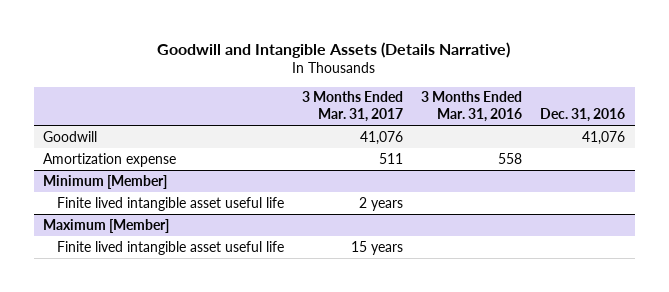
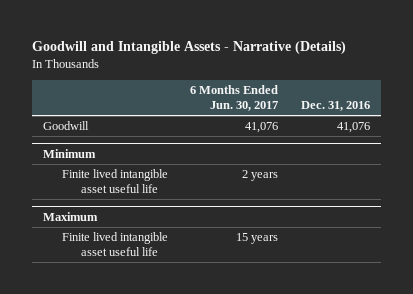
[157,41,511,58] Goodwill and Intangible Assets (Details Narrative) -> [31,40,346,54] Goodwill and Intangible Assets - Narrative (Details)
[301,91,403,123] 3 Months Ended Mar. 31, 2017 -> none
[421,91,523,123] 3 Months Ended Mar. 31, 2016 -> none
none -> [190,85,279,112] 6 Months Ended Jun. 30, 2017
[43,152,177,167] Amortization expense -> none
[43,174,168,189] Minimum [Member] -> [42,148,96,158] Minimum
[43,218,170,233] Maximum [Member] -> [42,211,98,221] Maximum

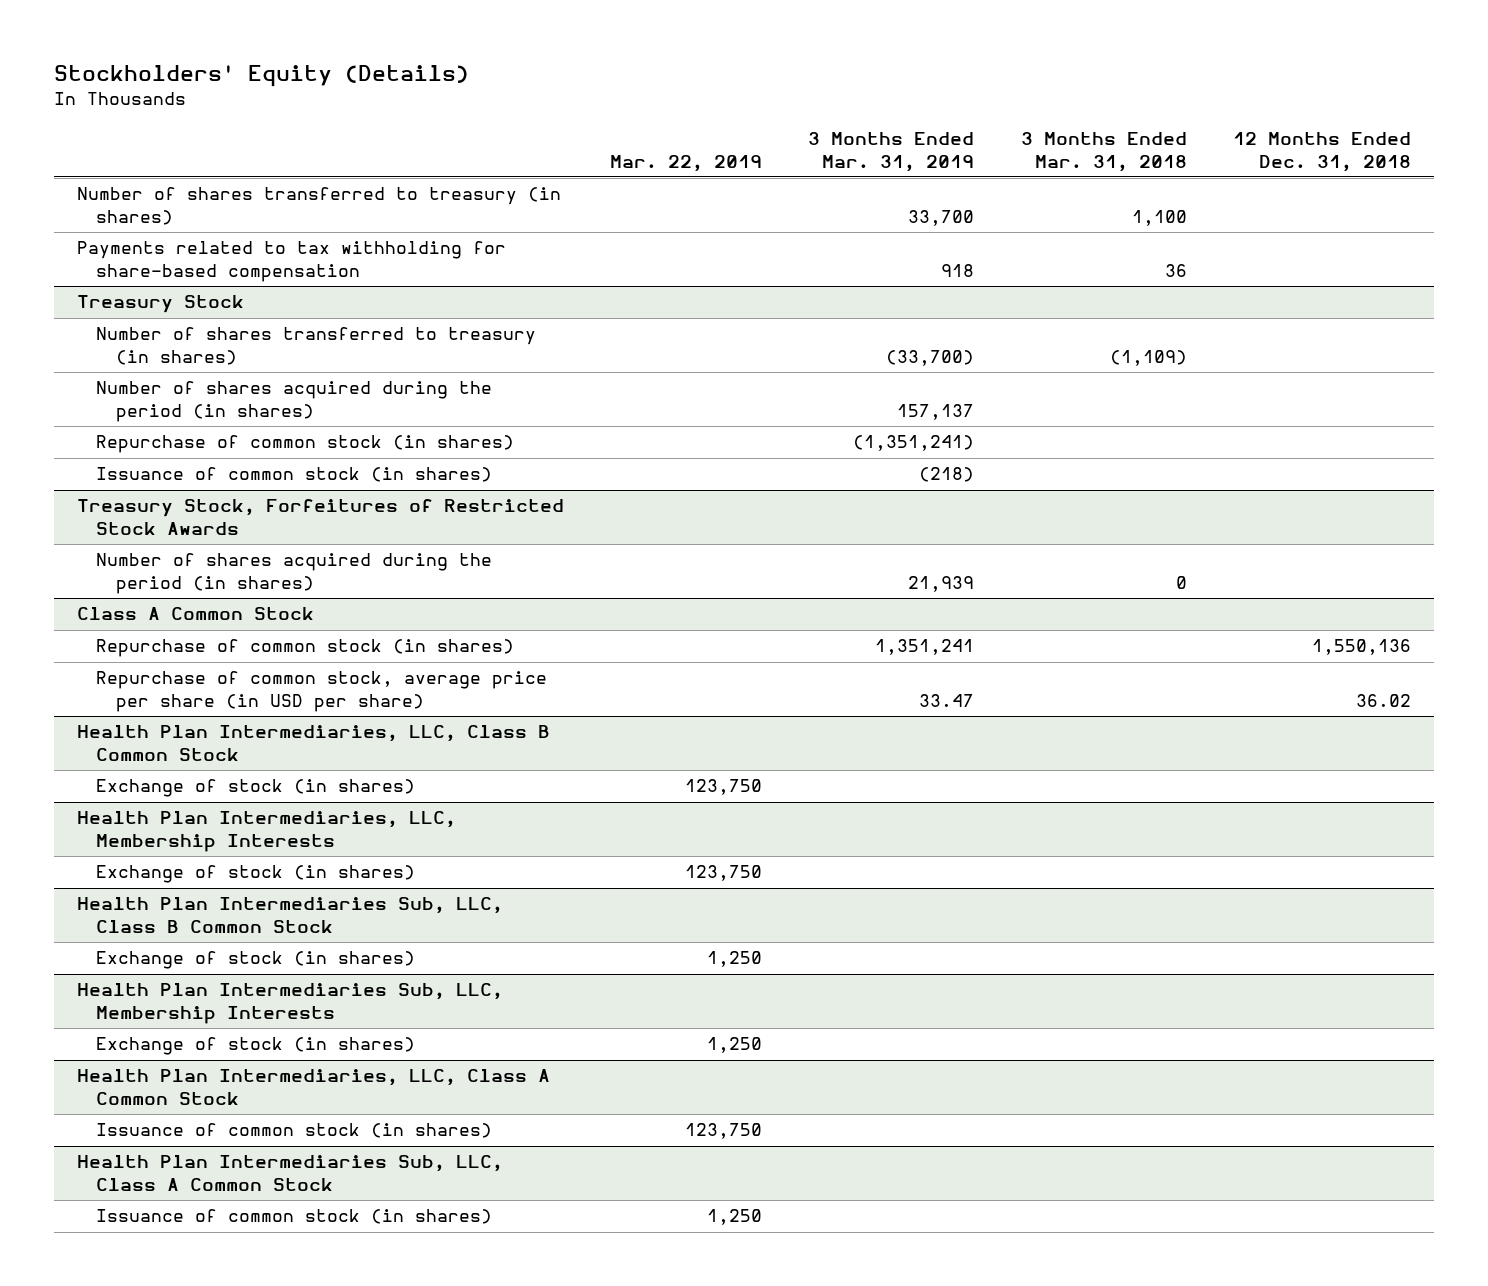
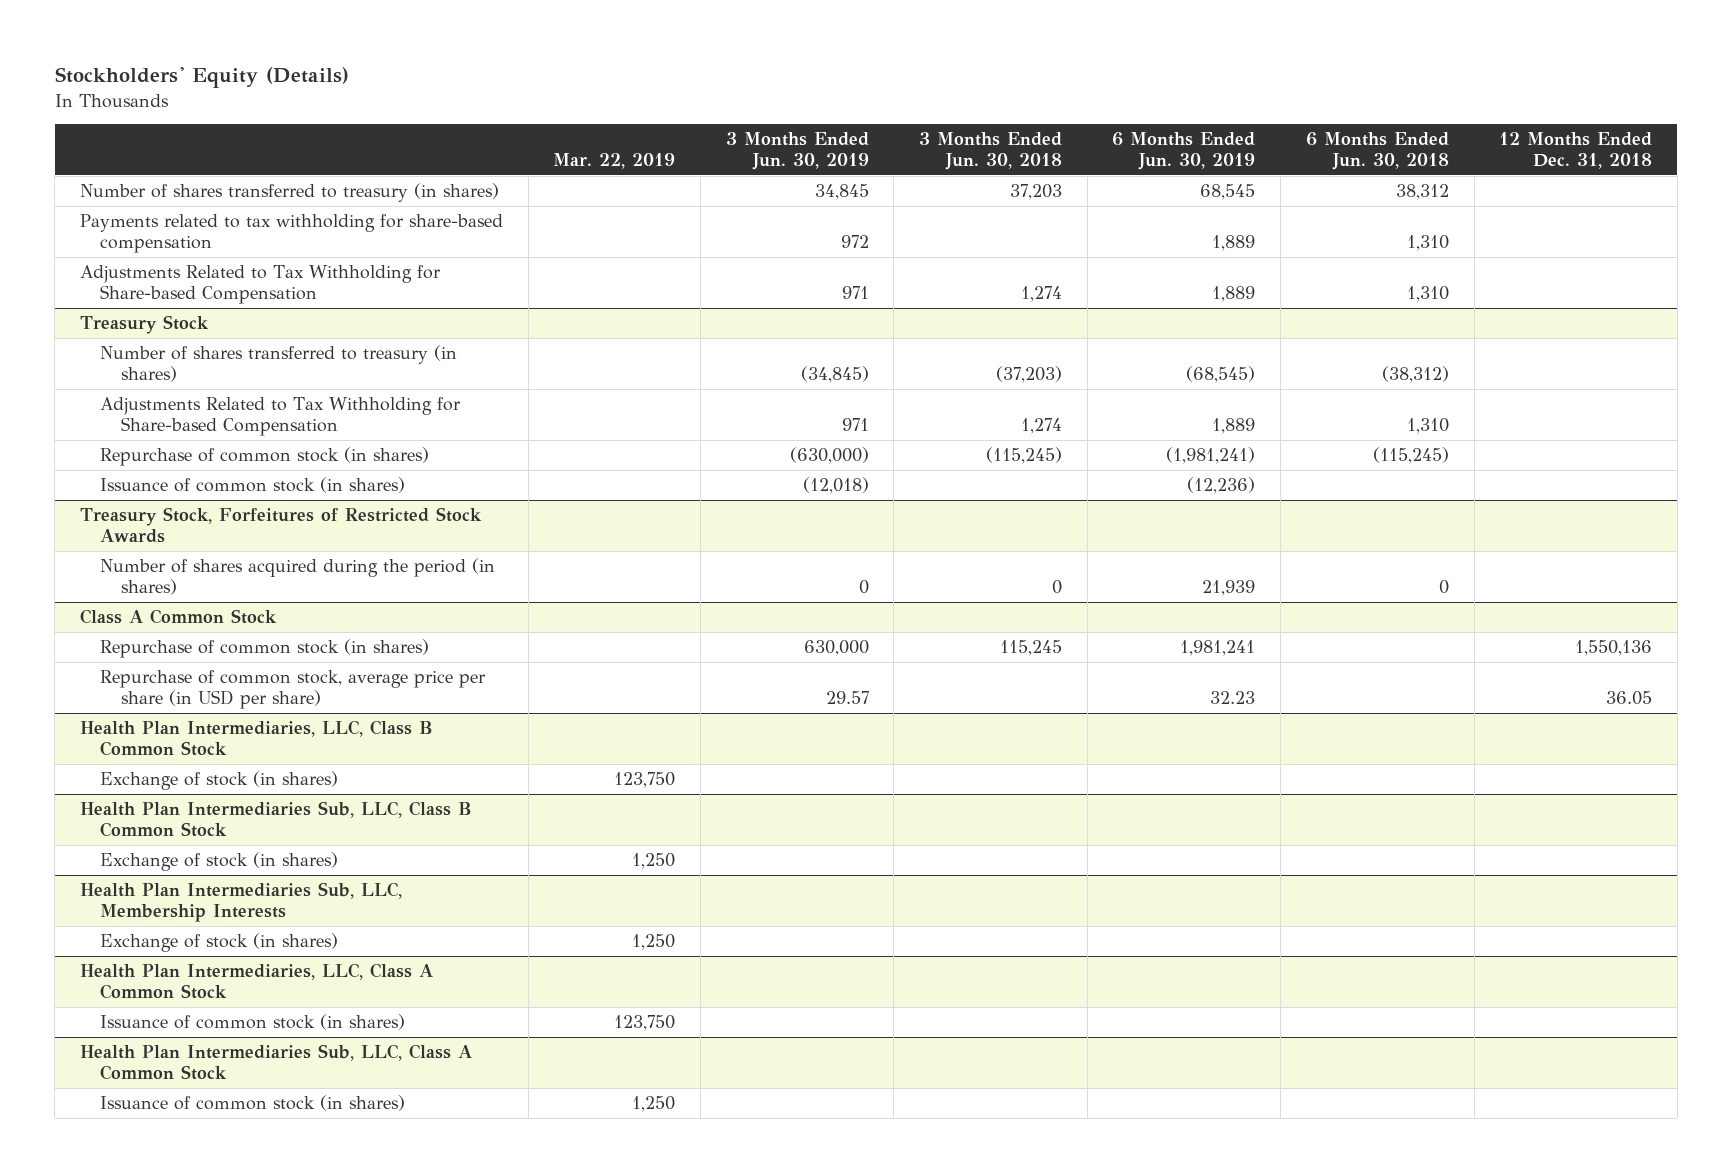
[808,132,975,172] 3 Months Ended Mar. 31, 2019 -> none
[1020,132,1187,172] 3 Months Ended Mar. 31, 2018 -> none
none -> [725,132,869,171] 3 Months Ended Jun. 30, 2019
none -> [919,132,1063,171] 3 Months Ended Jun. 30, 2018
none -> [1112,132,1256,171] 6 Months Ended Jun. 30, 2019
none -> [1305,132,1449,171] 6 Months Ended Jun. 30, 2018
none -> [79,264,441,304] Adjustments Related to Tax Withholding for Share-based Compensation
[96,381,493,423] Number of shares acquired during the period (in shares) -> none
none -> [100,396,462,436] Adjustments Related to Tax Withholding for Share-based Compensation
[1355,694,1411,708] 36.02 -> [1606,690,1653,705] 36.05
[76,811,456,853] Health Plan Intermediaries, LLC, Membership Interests -> none
[96,865,416,884] Exchange of stock (in shares) -> none

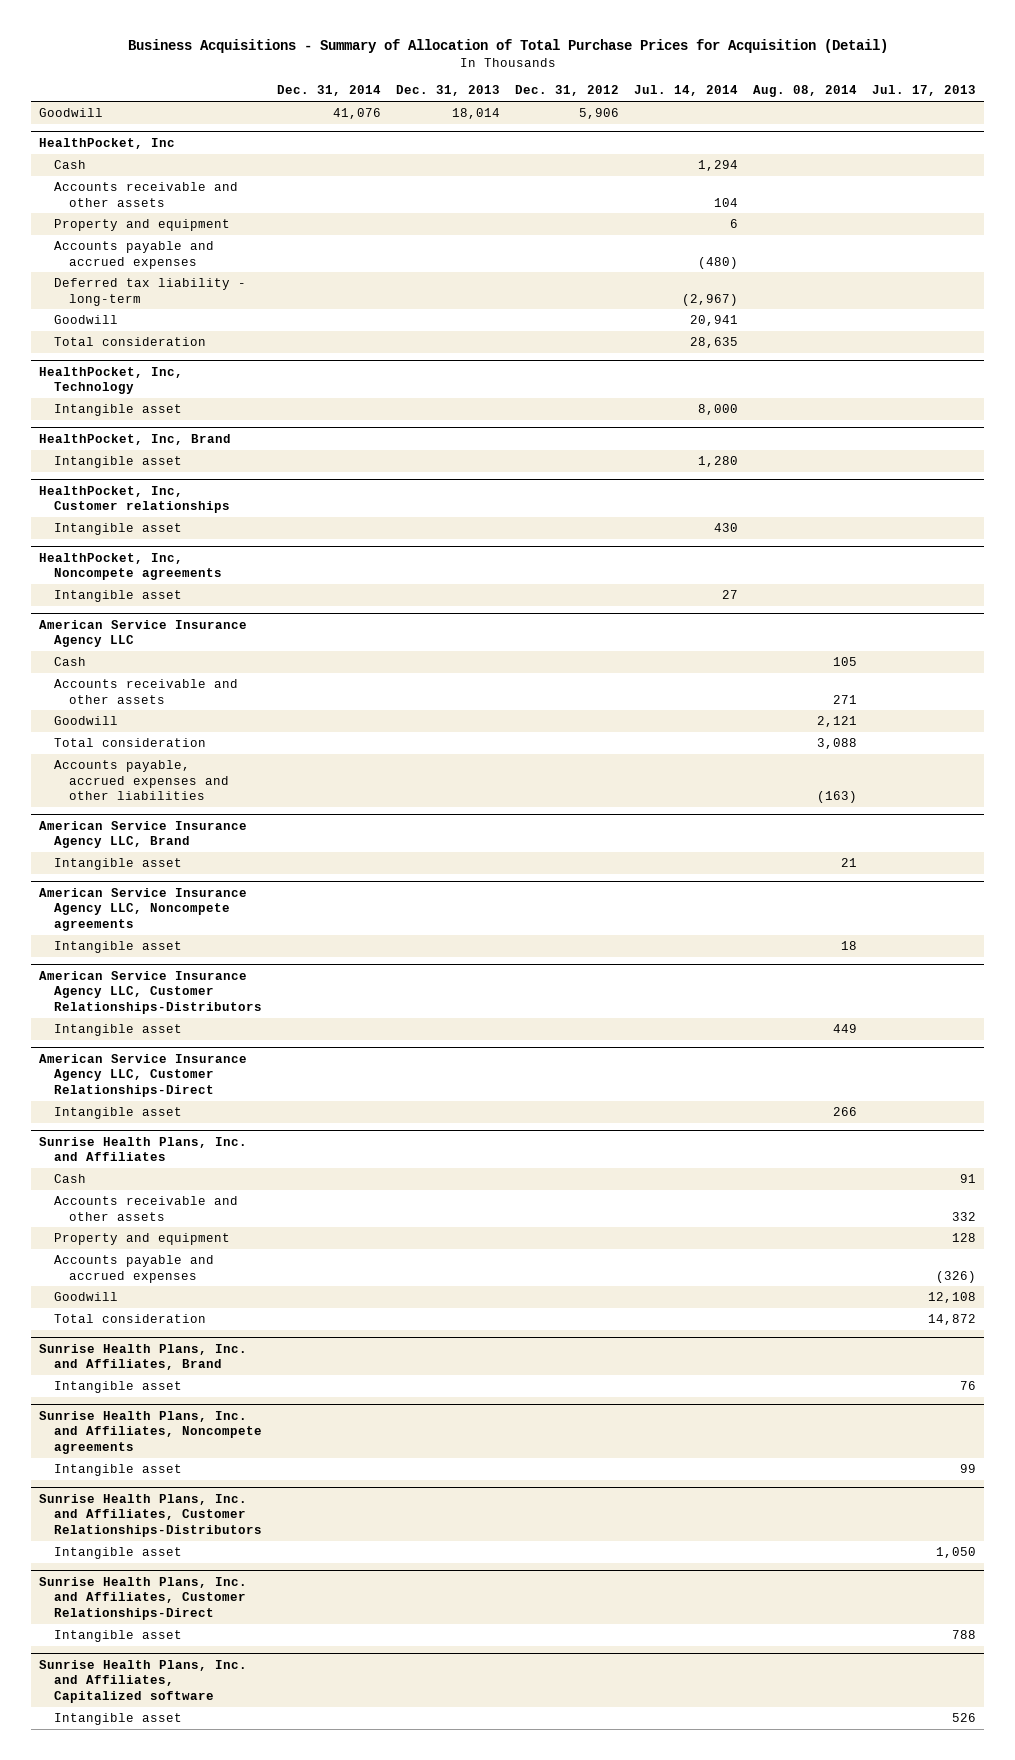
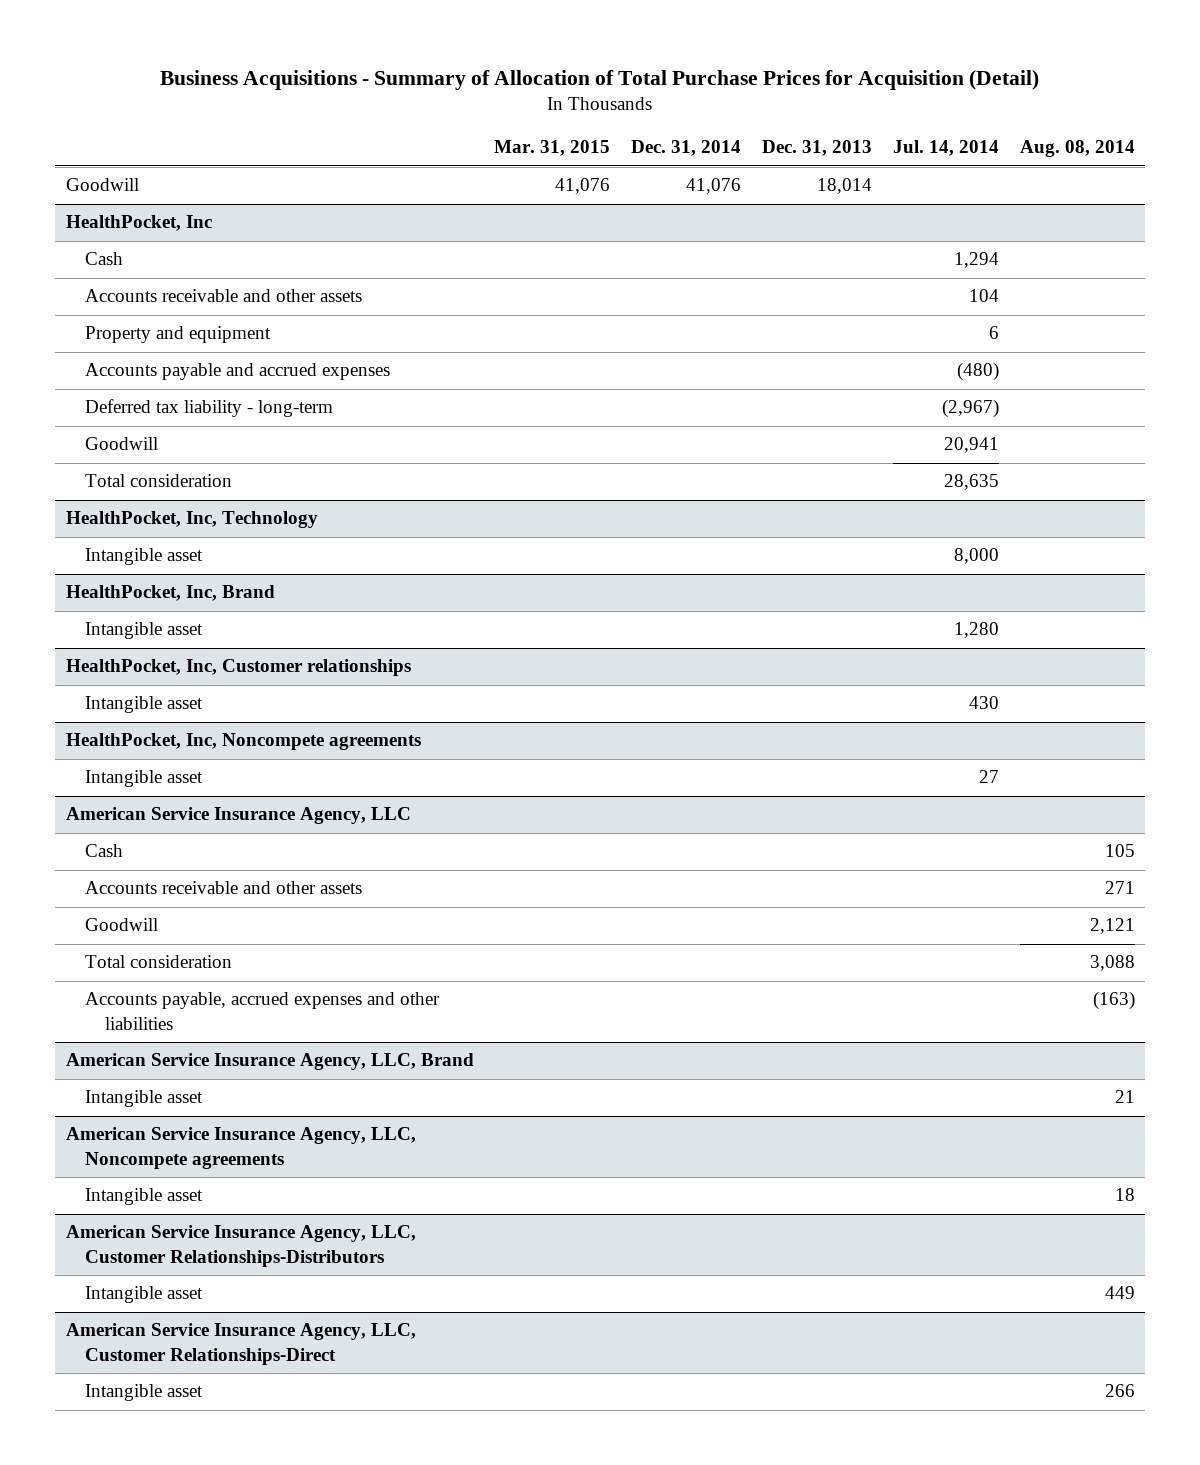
[515,85,620,97] Dec. 31, 2012 -> none
[872,85,977,97] Jul. 17, 2013 -> none
none -> [494,140,611,157] Mar. 31, 2015
[38,619,247,648] American Service Insurance Agency LLC -> [65,807,411,825] American Service Insurance Agency, LLC
[38,820,247,849] American Service Insurance Agency LLC, Brand -> [65,1053,474,1071] American Service Insurance Agency, LLC, Brand
[38,887,247,931] American Service Insurance Agency LLC, Noncompete agreements -> [65,1127,416,1169] American Service Insurance Agency, LLC, Noncompete agreements
[38,970,262,1014] American Service Insurance Agency LLC, Customer Relationships-Distributors -> [65,1225,416,1267] American Service Insurance Agency, LLC, Customer Relationships-Distributors
[38,1053,247,1097] American Service Insurance Agency LLC, Customer Relationships-Direct -> [65,1323,416,1365] American Service Insurance Agency, LLC, Customer Relationships-Direct
[38,1136,247,1162] Sunrise Health Plans, Inc. and Affiliates -> none
[53,1173,86,1183] Cash -> none
[53,1195,238,1221] Accounts receivable and other assets -> none
[53,1232,230,1245] Property and equipment -> none
[53,1254,214,1283] Accounts payable and accrued expenses -> none
[53,1291,118,1301] Goodwill -> none
[53,1313,206,1323] Total consideration -> none
[38,1343,247,1371] Sunrise Health Plans, Inc. and Affiliates, Brand -> none
[53,1380,182,1393] Intangible asset -> none
[38,1410,262,1454] Sunrise Health Plans, Inc. and Affiliates, Noncompete agreements -> none
[53,1463,182,1476] Intangible asset -> none
[38,1493,262,1537] Sunrise Health Plans, Inc. and Affiliates, Customer Relationships-Distributors -> none
[53,1546,182,1559] Intangible asset -> none
[38,1576,247,1620] Sunrise Health Plans, Inc. and Affiliates, Customer Relationships-Direct -> none
[53,1629,182,1642] Intangible asset -> none
[38,1659,247,1703] Sunrise Health Plans, Inc. and Affiliates, Capitalized software -> none
[53,1712,182,1725] Intangible asset -> none

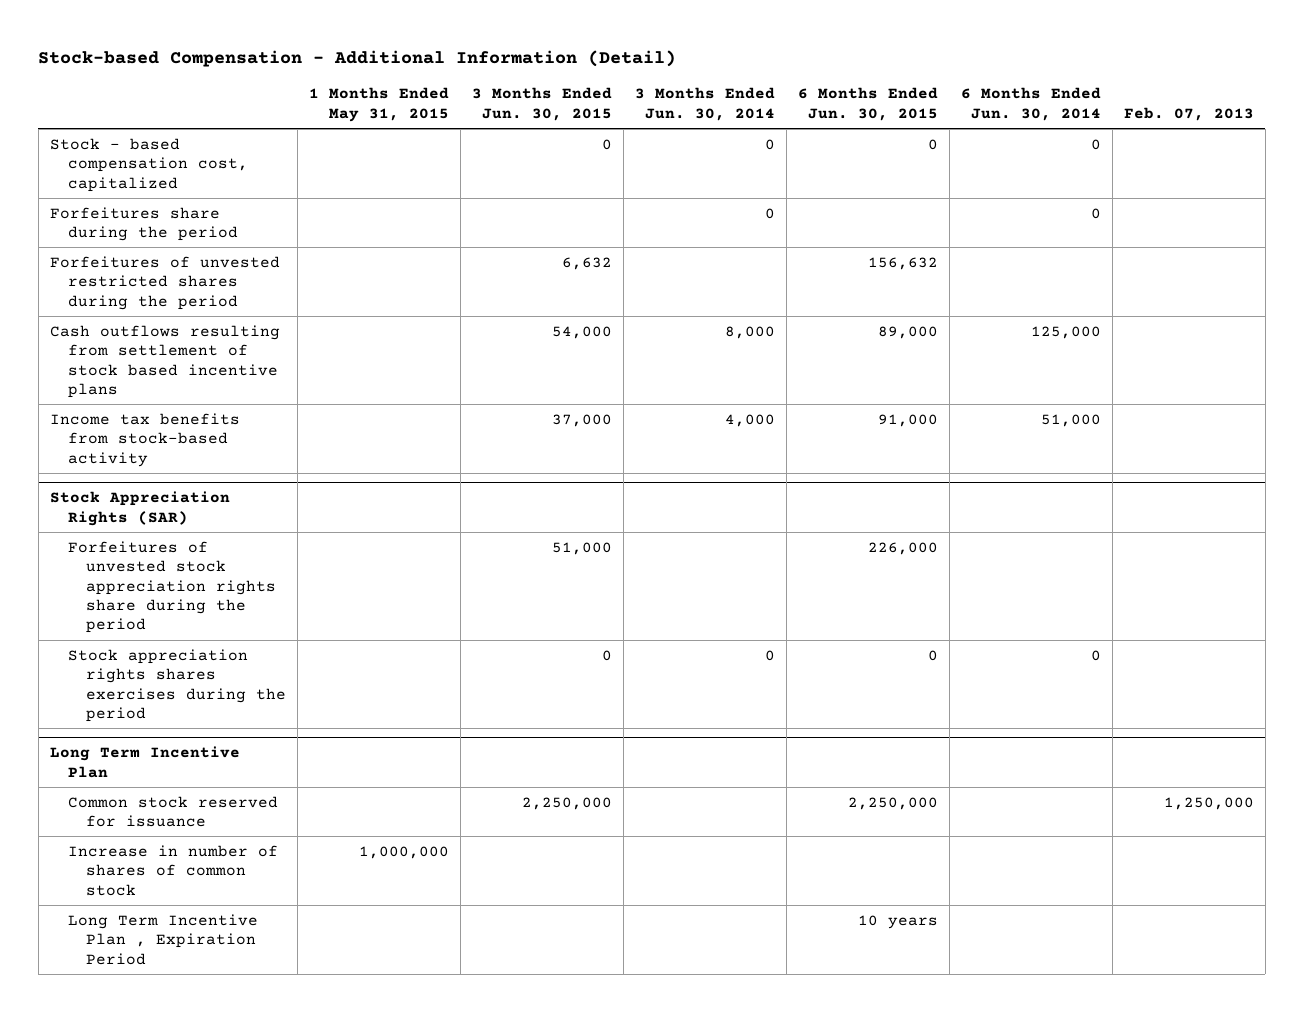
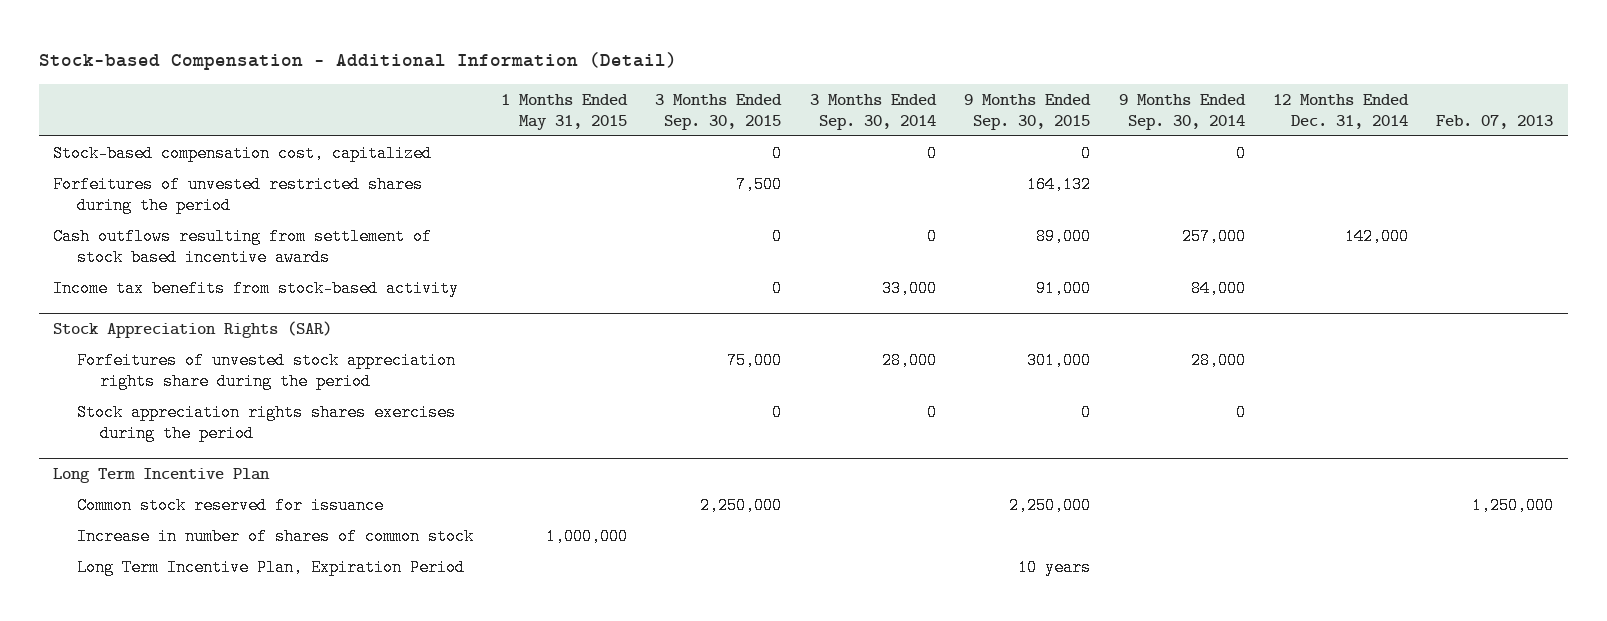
[472,87,613,121] 3 Months Ended Jun. 30, 2015 -> none
[635,87,776,121] 3 Months Ended Jun. 30, 2014 -> none
[797,87,938,121] 6 Months Ended Jun. 30, 2015 -> none
[960,87,1101,121] 6 Months Ended Jun. 30, 2014 -> none
none -> [655,93,783,130] 3 Months Ended Sep. 30, 2015
none -> [809,93,937,130] 3 Months Ended Sep. 30, 2014
none -> [964,93,1092,130] 9 Months Ended Sep. 30, 2015
none -> [1118,93,1246,130] 9 Months Ended Sep. 30, 2014
none -> [1273,93,1410,129] 12 Months Ended Dec. 31, 2014
[49,206,238,242] Forfeitures share during the period -> none
[49,137,248,192] Stock - based compensation cost, capitalized -> [53,144,433,162] Stock-based compensation cost, capitalized
[49,324,280,398] Cash outflows resulting from settlement of stock based incentive plans -> [53,227,433,266] Cash outflows resulting from settlement of stock based incentive awards
[67,913,258,965] Long Term Incentive Plan , Expiration Period -> [76,558,465,576] Long Term Incentive Plan, Expiration Period

